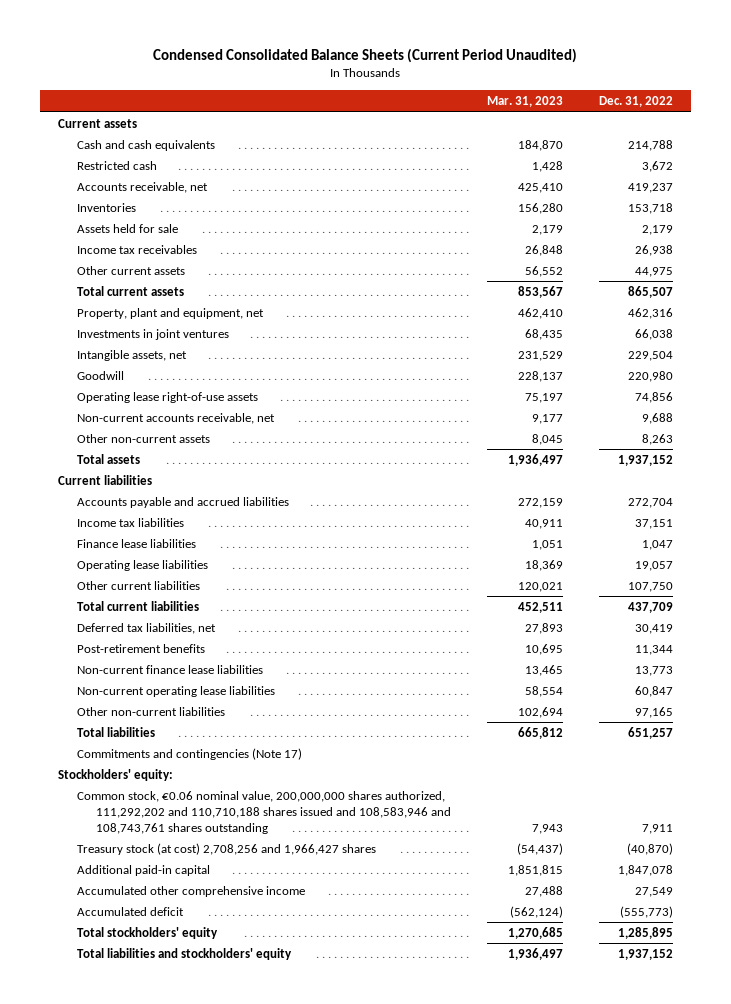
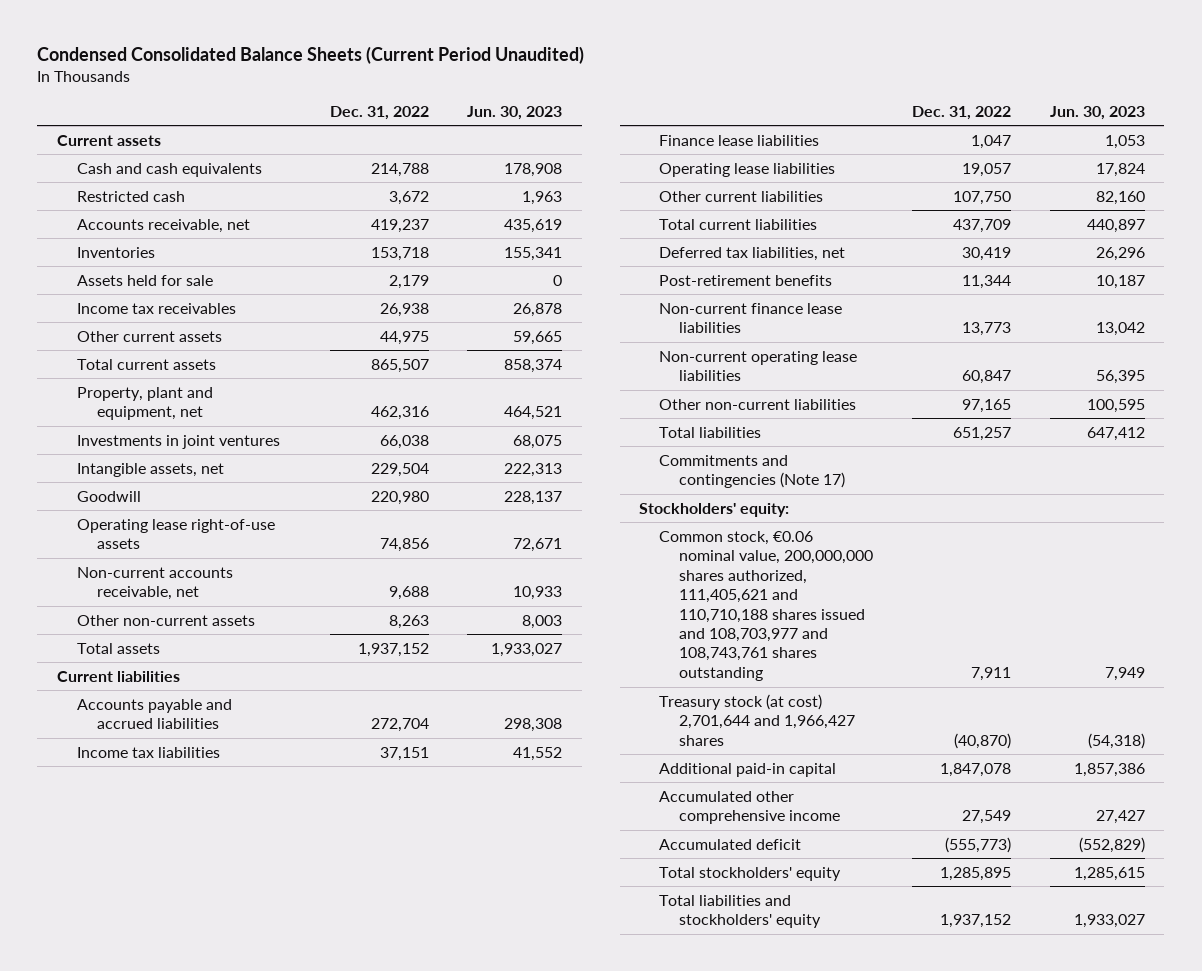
[487,95,564,107] Mar. 31, 2023 -> none
none -> [467,105,563,120] Jun. 30, 2023
[77,790,452,834] Common stock, €0.06 nominal value, 200,000,000 shares authorized, 111,292,202 and 110,710,188 shares issued and 108,583,946 and 108,743,761 shares outstanding -> [659,530,874,681] Common stock, €0.06 nominal value, 200,000,000 shares authorized, 111,405,621 and 110,710,188 shares issued and 108,703,977 and 108,743,761 shares outstanding
[77,842,377,855] Treasury stock (at cost) 2,708,256 and 1,966,427 shares -> [659,693,856,746] Treasury stock (at cost) 2,701,644 and 1,966,427 shares

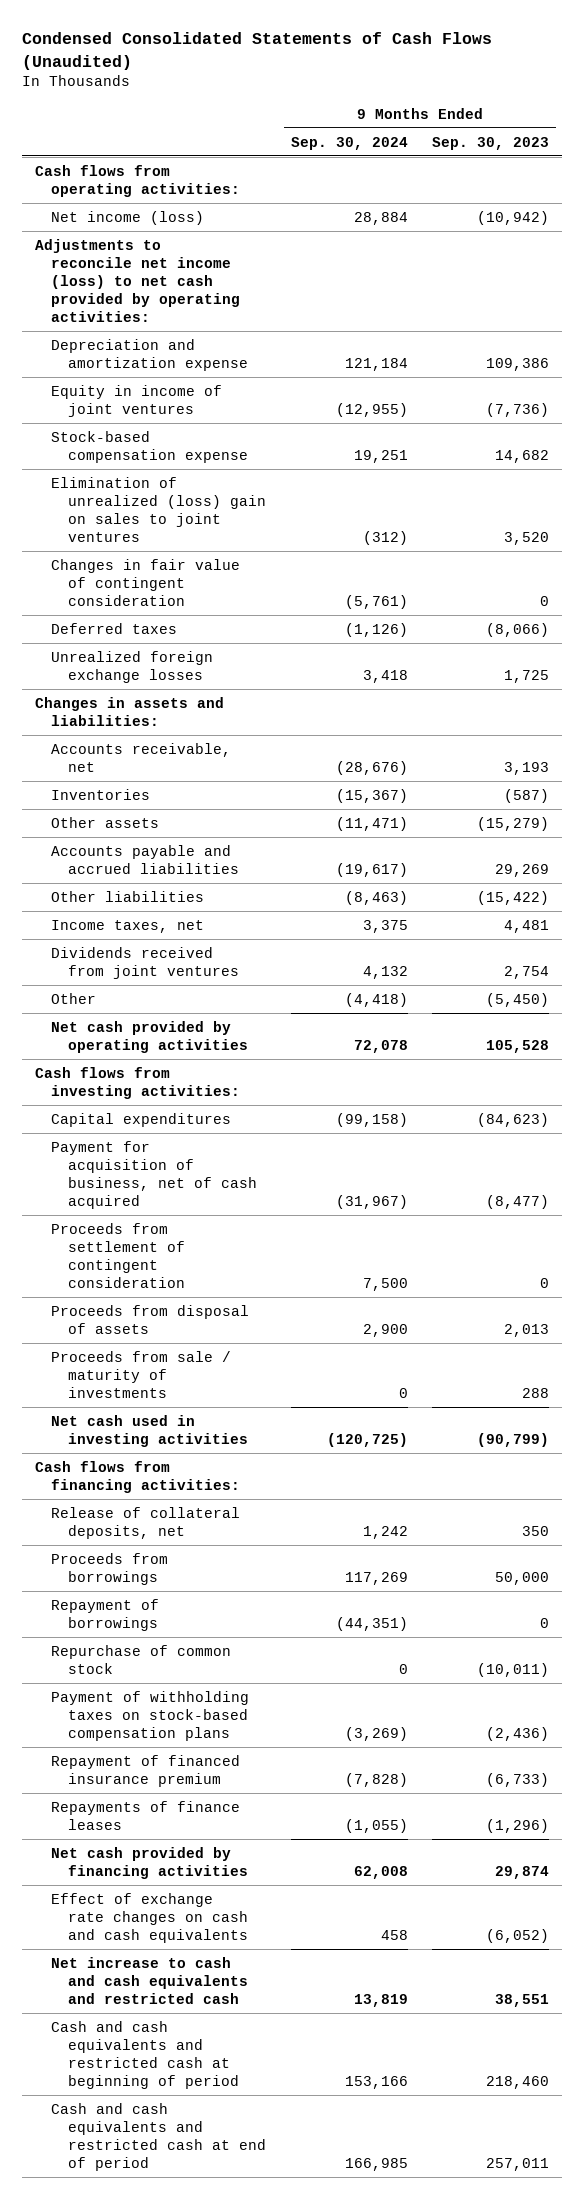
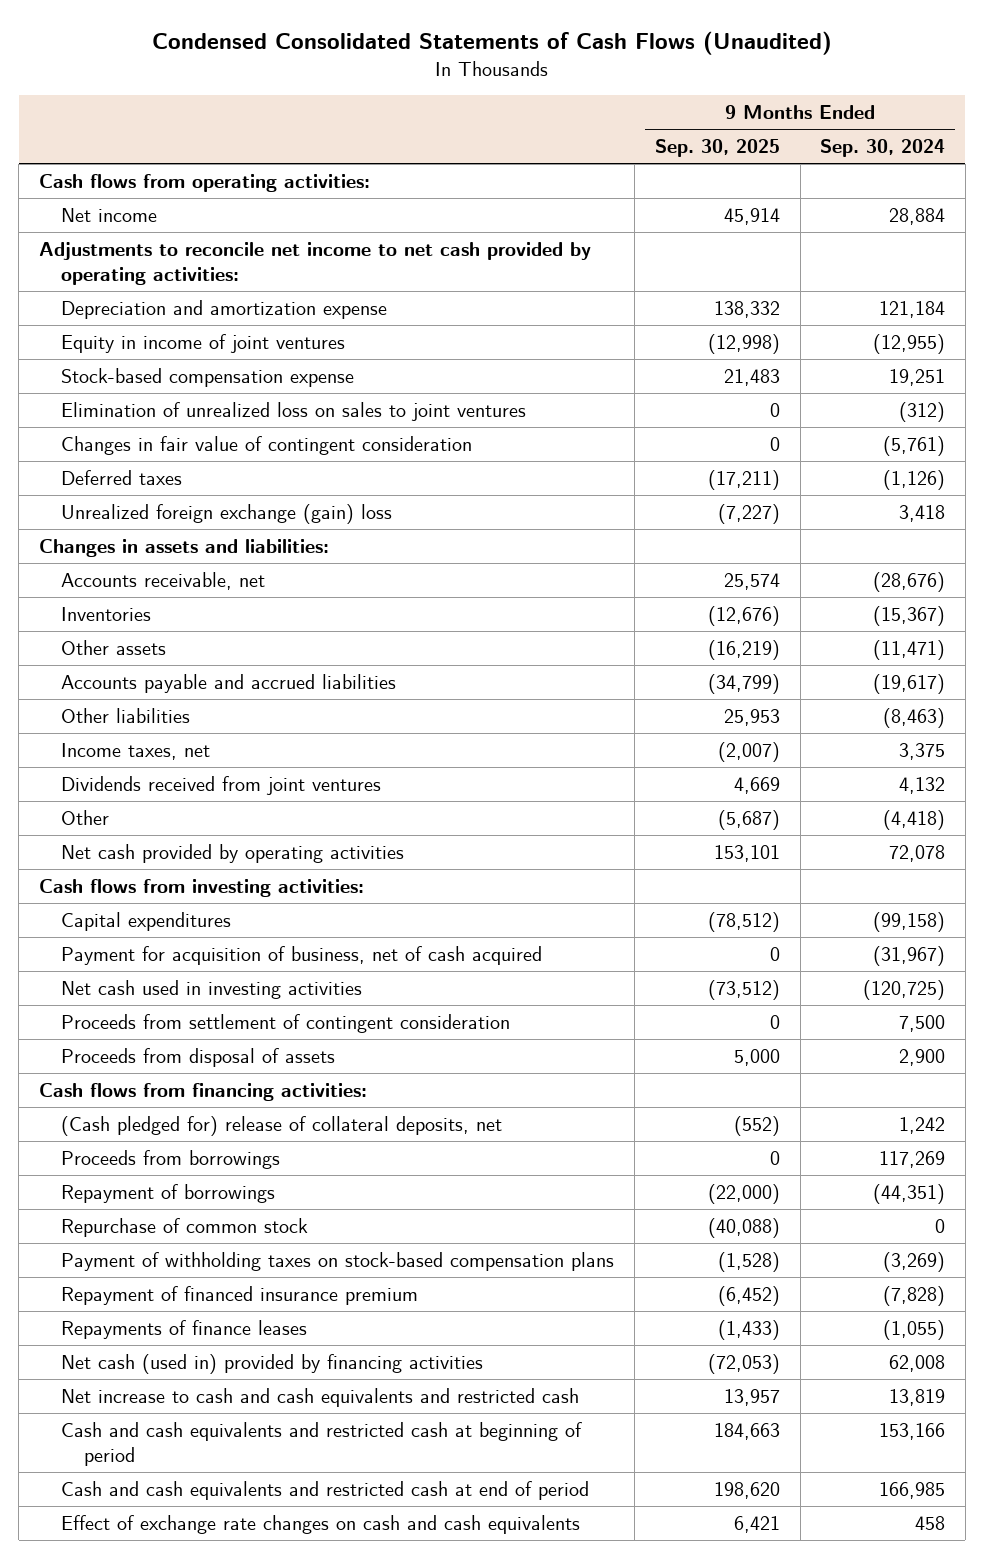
[432,136,550,150] Sep. 30, 2023 -> none
none -> [654,139,780,158] Sep. 30, 2025
[51,210,205,225] Net income (loss) -> [61,207,158,222] Net income
[34,238,241,322] Adjustments to reconcile net income (loss) to net cash provided by operating activities: -> [39,241,592,285] Adjustments to reconcile net income to net cash provided by operating activities:
[51,476,266,542] Elimination of unrealized (loss) gain on sales to joint ventures -> [61,401,527,421] Elimination of unrealized loss on sales to joint ventures
[51,650,214,683] Unrealized foreign exchange losses -> [61,503,393,524] Unrealized foreign exchange (gain) loss
[51,1414,248,1447] Net cash used in investing activities -> [61,979,363,999] Net cash used in investing activities
[51,1350,232,1398] Proceeds from sale / maturity of investments -> none
[51,1506,241,1539] Release of collateral deposits, net -> [61,1115,503,1136] (Cash pledged for) release of collateral deposits, net
[51,1846,248,1879] Net cash provided by financing activities -> [61,1353,484,1374] Net cash (used in) provided by financing activities
[51,1892,248,1943] Effect of exchange rate changes on cash and cash equivalents -> [61,1514,581,1534] Effect of exchange rate changes on cash and cash equivalents

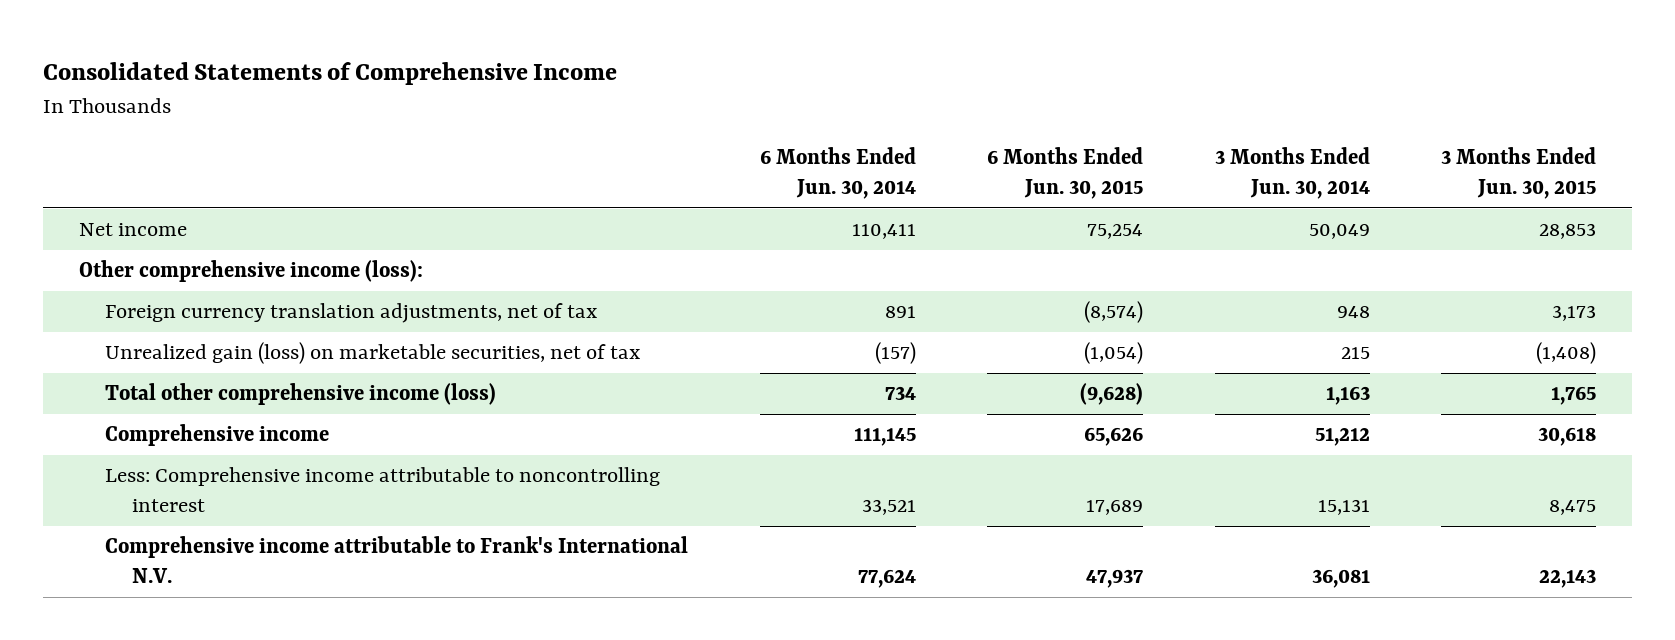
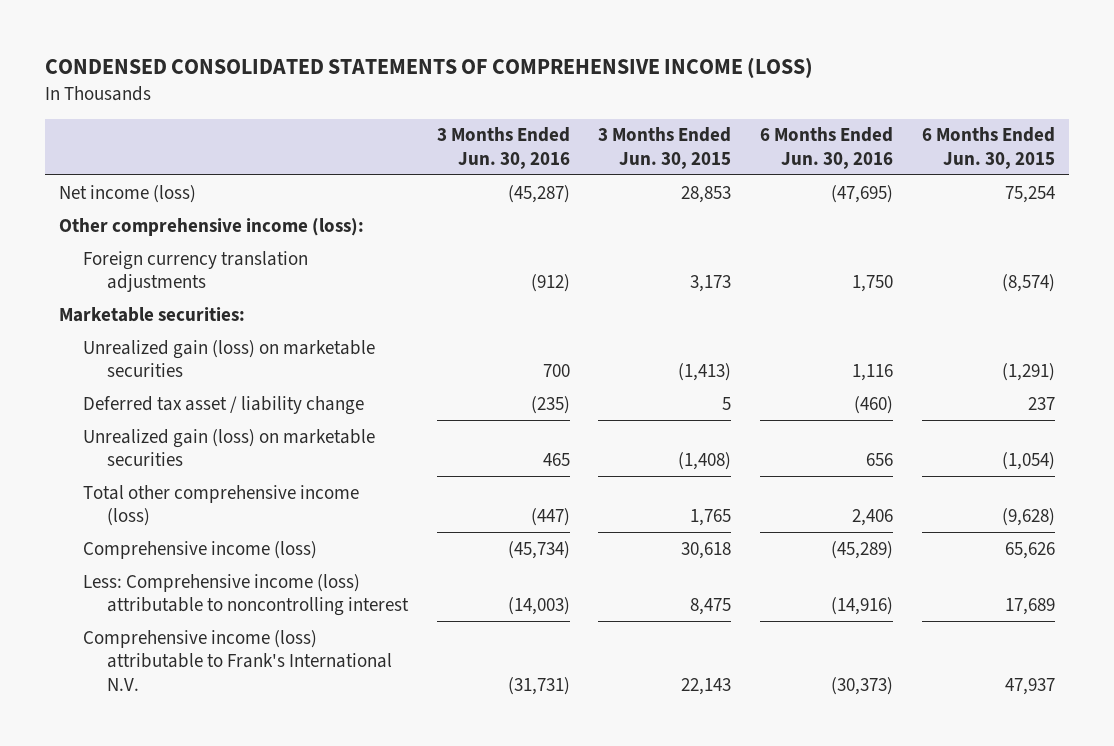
[42,62,617,86] Consolidated Statements of Comprehensive Income -> [44,57,813,79] CONDENSED CONSOLIDATED STATEMENTS OF COMPREHENSIVE INCOME (LOSS)
[759,147,916,200] 6 Months Ended Jun. 30, 2014 -> none
[1214,147,1370,200] 3 Months Ended Jun. 30, 2014 -> none
none -> [436,127,570,169] 3 Months Ended Jun. 30, 2016
none -> [760,127,894,169] 6 Months Ended Jun. 30, 2016
[78,223,187,237] Net income -> [59,184,197,203] Net income (loss)
[105,303,598,324] Foreign currency translation adjustments, net of tax -> [83,250,309,293] Foreign currency translation adjustments
none -> [59,306,246,322] Marketable securities:
none -> [83,339,376,378] Unrealized gain (loss) on marketable securities
none -> [83,395,365,415] Deferred tax asset / liability change
[105,342,641,365] Unrealized gain (loss) on marketable securities, net of tax -> [83,428,376,467] Unrealized gain (loss) on marketable securities
[105,424,330,447] Comprehensive income -> [83,540,318,559] Comprehensive income (loss)
[105,467,661,513] Less: Comprehensive income attributable to noncontrolling interest -> [83,573,409,617] Less: Comprehensive income (loss) attributable to noncontrolling interest
[105,536,689,584] Comprehensive income attributable to Frank's International N.V. -> [83,629,392,691] Comprehensive income (loss) attributable to Frank's International N.V.

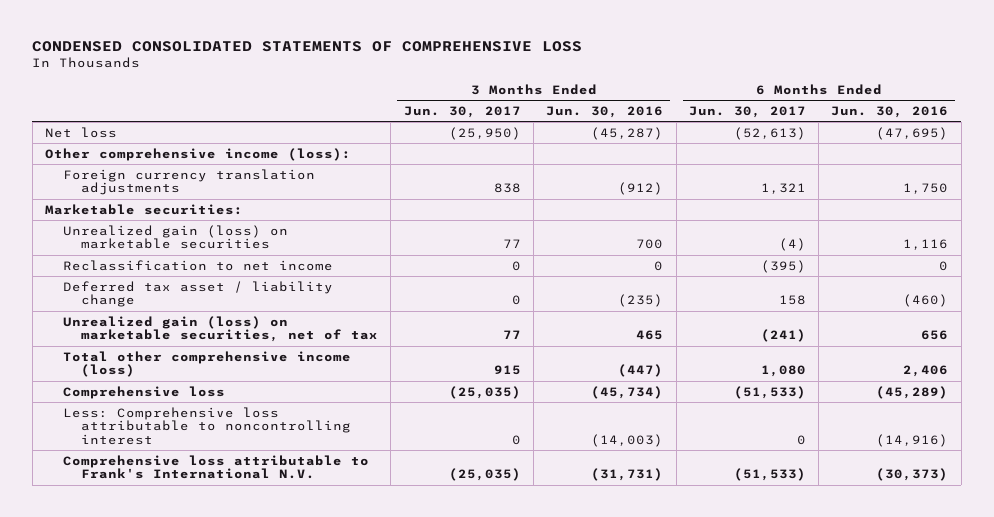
[44,57,813,79] CONDENSED CONSOLIDATED STATEMENTS OF COMPREHENSIVE INCOME (LOSS) -> [32,41,583,53] CONDENSED CONSOLIDATED STATEMENTS OF COMPREHENSIVE LOSS
[598,127,732,169] 3 Months Ended Jun. 30, 2015 -> none
[921,127,1055,169] 6 Months Ended Jun. 30, 2015 -> none
none -> [403,105,521,118] Jun. 30, 2017
none -> [688,105,806,118] Jun. 30, 2017
[59,184,197,203] Net income (loss) -> [45,126,118,138] Net loss
none -> [63,259,334,271] Reclassification to net income
[83,428,376,467] Unrealized gain (loss) on marketable securities -> [63,315,379,343] Unrealized gain (loss) on marketable securities, net of tax
[83,540,318,559] Comprehensive income (loss) -> [63,385,226,399] Comprehensive loss
[83,573,409,617] Less: Comprehensive income (loss) attributable to noncontrolling interest -> [63,406,352,446] Less: Comprehensive loss attributable to noncontrolling interest
[83,629,392,691] Comprehensive income (loss) attributable to Frank's International N.V. -> [63,454,370,480] Comprehensive loss attributable to Frank's International N.V.

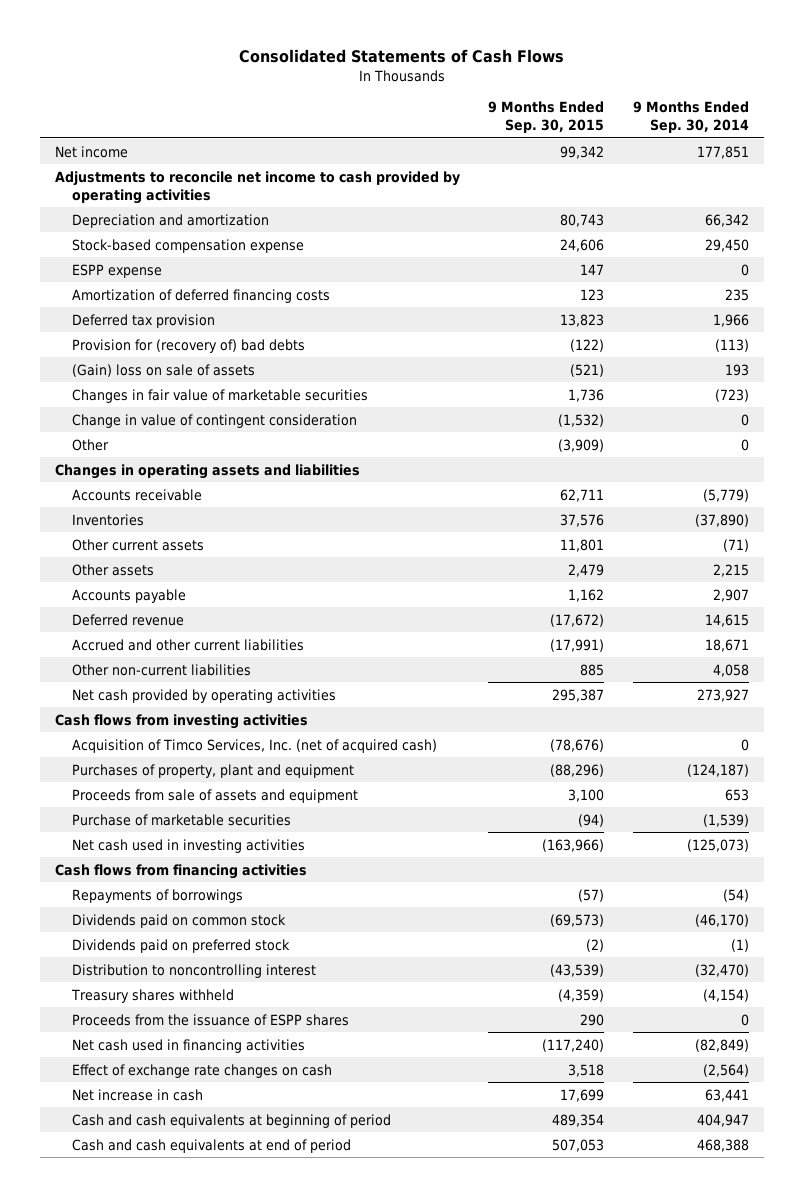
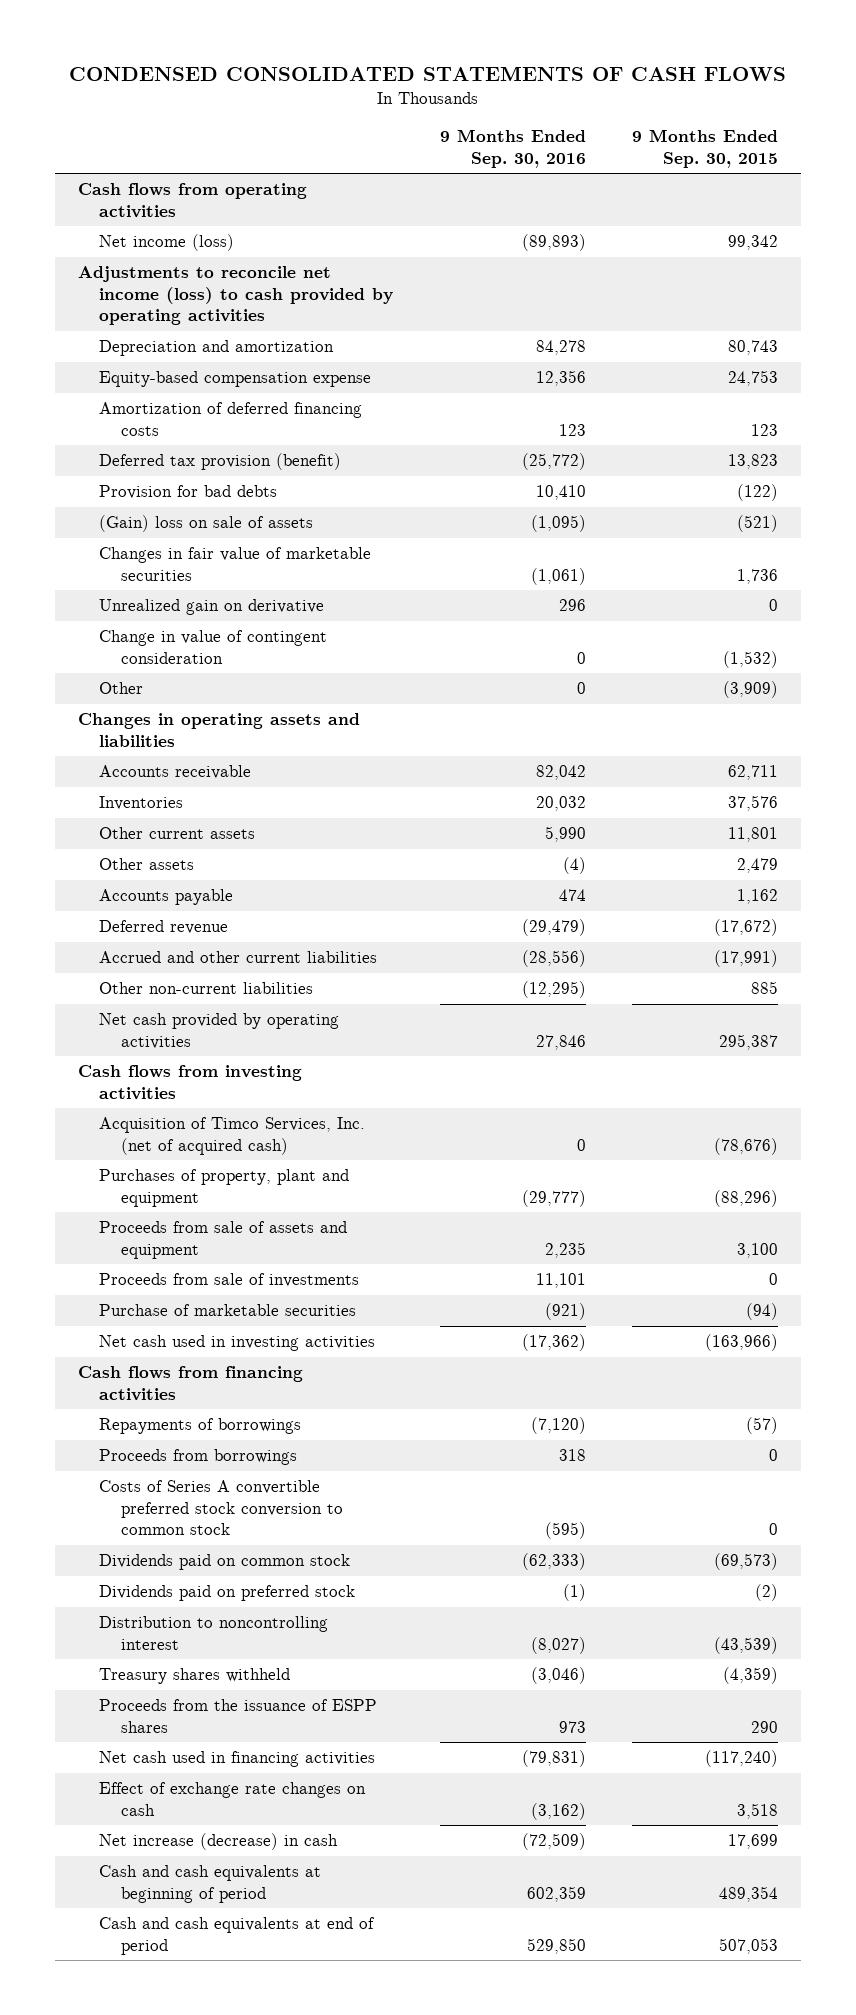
[238,48,564,63] Consolidated Statements of Cash Flows -> [68,66,786,82] CONDENSED CONSOLIDATED STATEMENTS OF CASH FLOWS
[633,101,750,134] 9 Months Ended Sep. 30, 2014 -> none
none -> [439,129,586,168] 9 Months Ended Sep. 30, 2016
none -> [77,183,307,218] Cash flows from operating activities
[54,145,128,158] Net income -> [99,234,235,252] Net income (loss)
[54,170,460,204] Adjustments to reconcile net income to cash provided by operating activities -> [77,266,394,326] Adjustments to reconcile net income (loss) to cash provided by operating activities
[72,263,163,278] ESPP expense -> none
[72,238,305,253] Stock-based compensation expense -> [99,371,372,388] Equity-based compensation expense
[560,238,605,252] 24,606 -> [727,370,778,387] 24,753
[72,313,216,328] Deferred tax provision -> [99,453,342,471] Deferred tax provision (benefit)
[72,338,306,353] Provision for (recovery of) bad debts -> [99,485,278,500] Provision for bad debts
none -> [99,599,325,616] Unrealized gain on derivative
none -> [99,1273,360,1288] Proceeds from sale of investments
none -> [99,1449,298,1466] Proceeds from borrowings
none -> [99,1480,343,1536] Costs of Series A convertible preferred stock conversion to common stock
[72,1088,204,1101] Net increase in cash -> [99,1833,339,1851] Net increase (decrease) in cash

